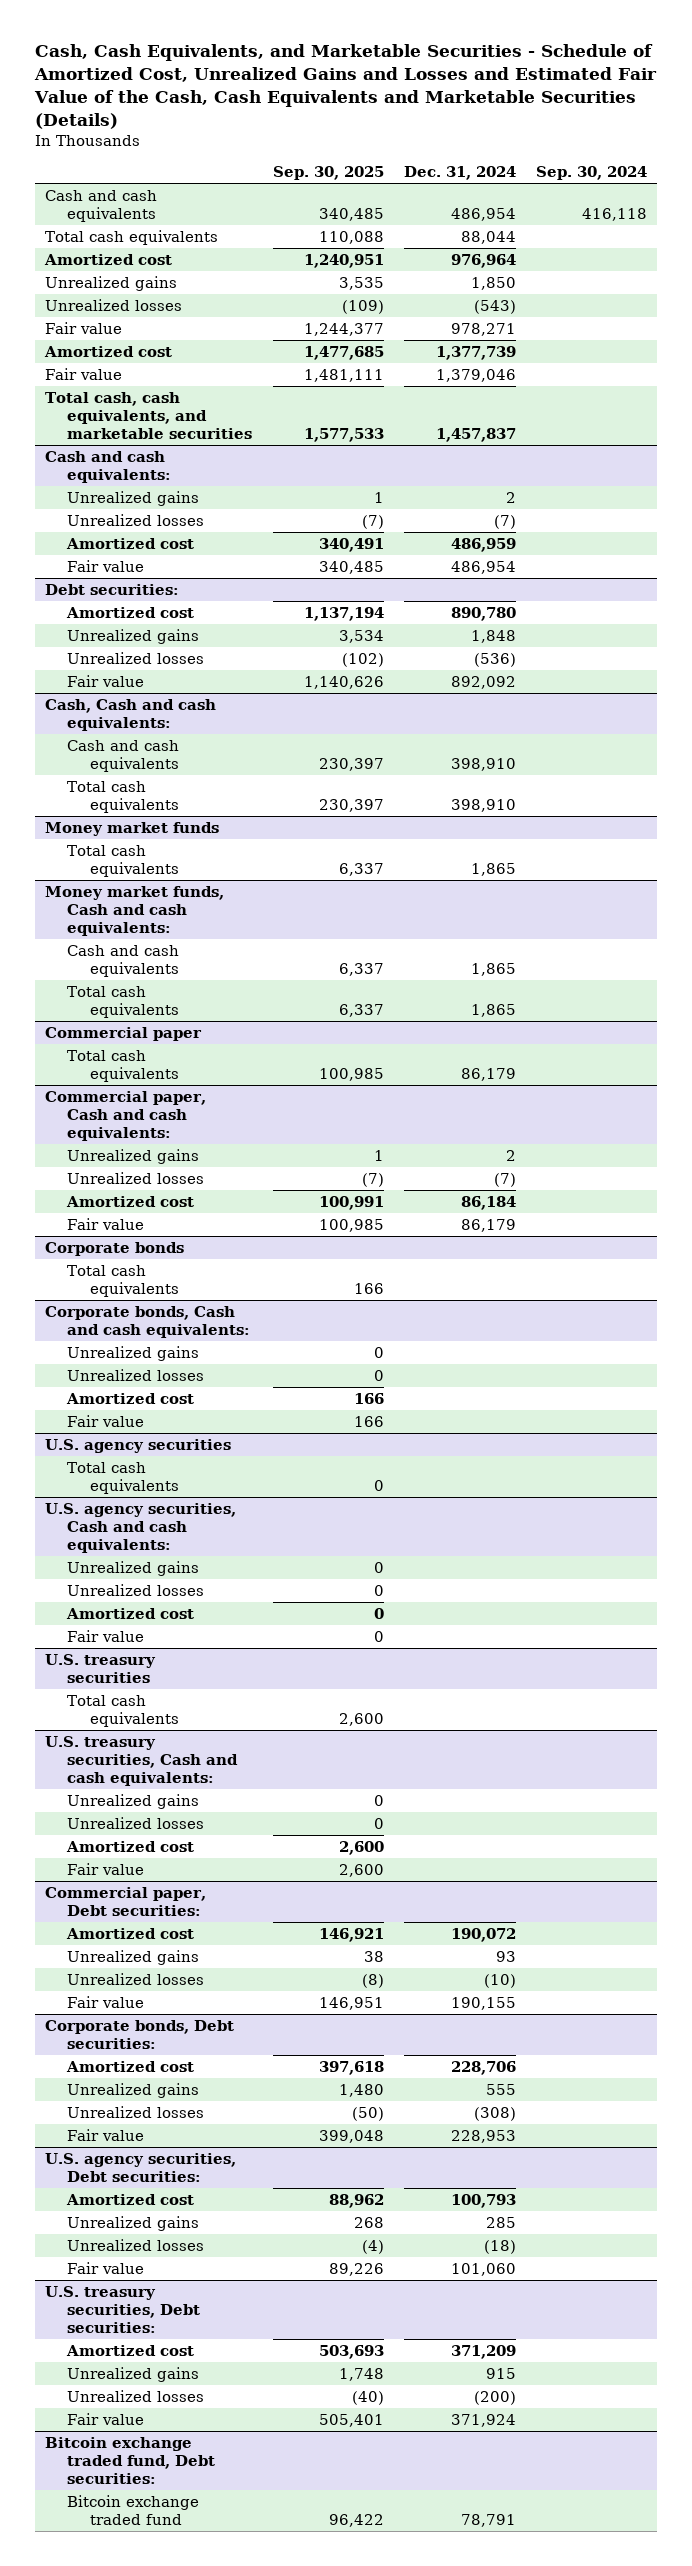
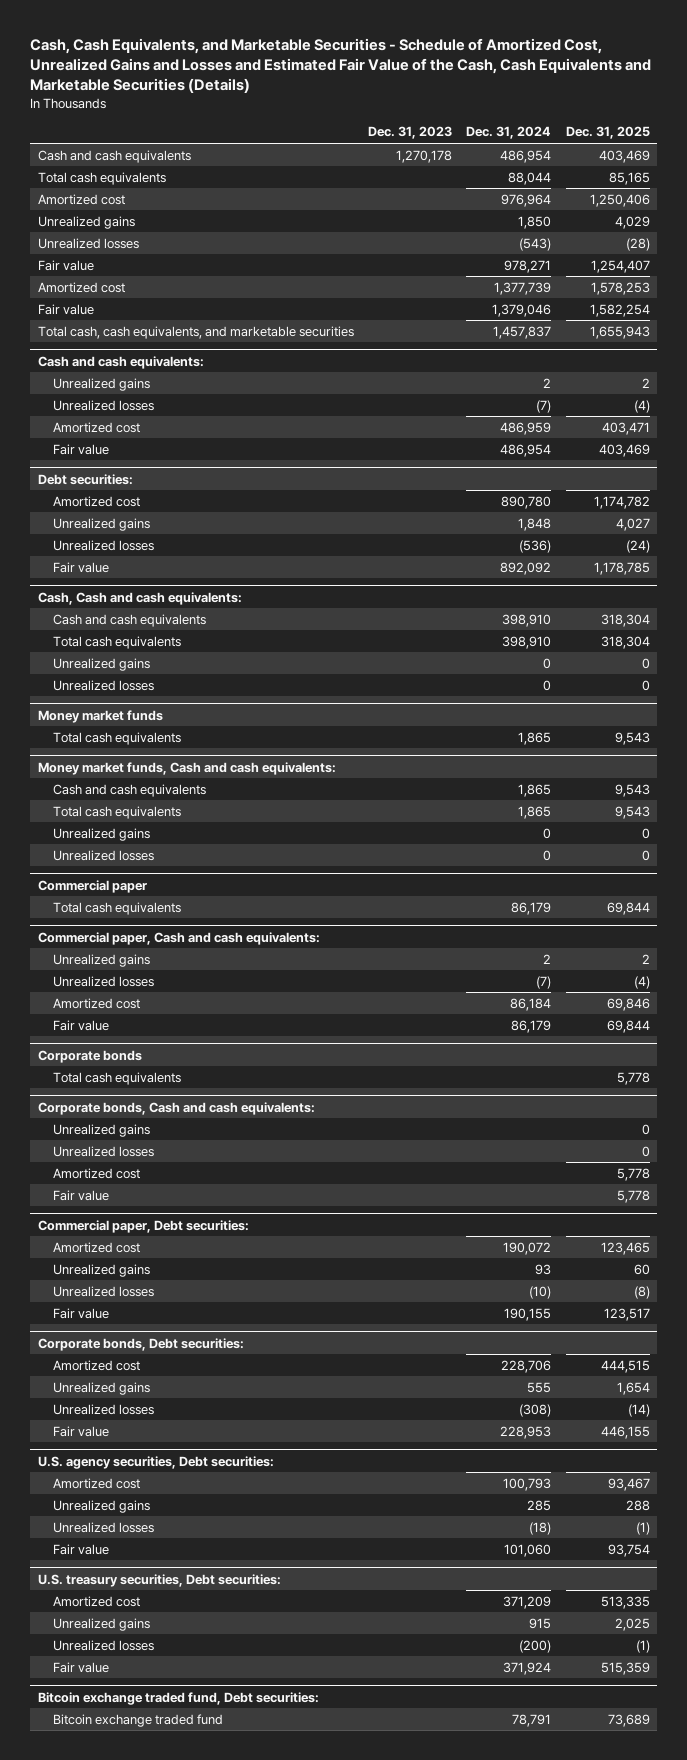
[272,166,384,181] Sep. 30, 2025 -> none
[536,166,648,181] Sep. 30, 2024 -> none
none -> [367,126,452,140] Dec. 31, 2023
none -> [565,126,650,140] Dec. 31, 2025
none -> [53,657,151,671] Unrealized gains
none -> [53,679,155,691] Unrealized losses
none -> [53,827,151,841] Unrealized gains
none -> [53,849,155,861] Unrealized losses
[44,1438,231,1453] U.S. agency securities -> none
[67,1461,180,1494] Total cash equivalents -> none
[44,1502,236,1553] U.S. agency securities, Cash and cash equivalents: -> none
[67,1560,200,1576] Unrealized gains -> none
[67,1583,205,1596] Unrealized losses -> none
[66,1607,195,1619] Amortized cost -> none
[67,1629,145,1642] Fair value -> none
[44,1653,156,1683] U.S. treasury securities -> none
[67,1694,180,1727] Total cash equivalents -> none
[44,1735,239,1786] U.S. treasury securities, Cash and cash equivalents: -> none
[67,1793,200,1809] Unrealized gains -> none
[67,1816,205,1829] Unrealized losses -> none
[66,1840,195,1852] Amortized cost -> none
[67,1862,145,1875] Fair value -> none

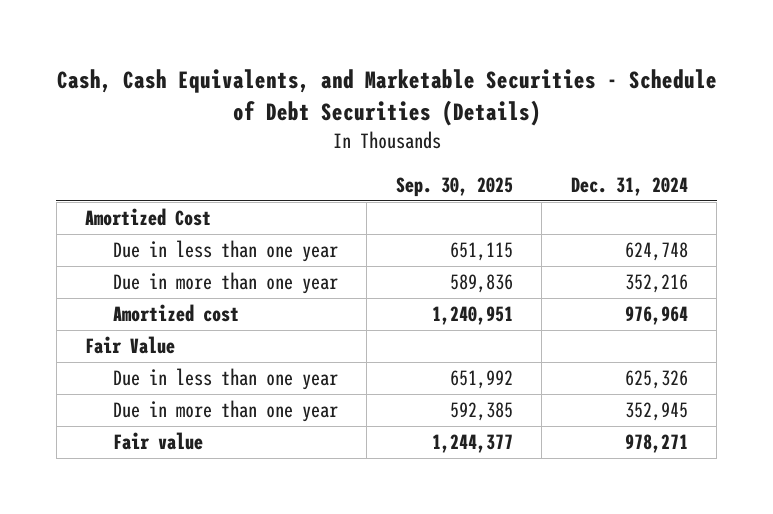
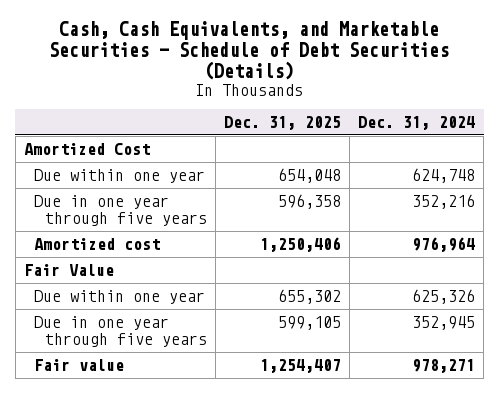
[395,176,513,197] Sep. 30, 2025 -> none
none -> [224,116,342,131] Dec. 31, 2025
[112,240,338,263] Due in less than one year -> [34,169,206,184] Due within one year
[112,272,338,295] Due in more than one year -> [34,195,207,226] Due in one year through five years
[112,368,338,391] Due in less than one year -> [34,290,206,305] Due within one year
[112,400,338,423] Due in more than one year -> [34,316,207,347] Due in one year through five years

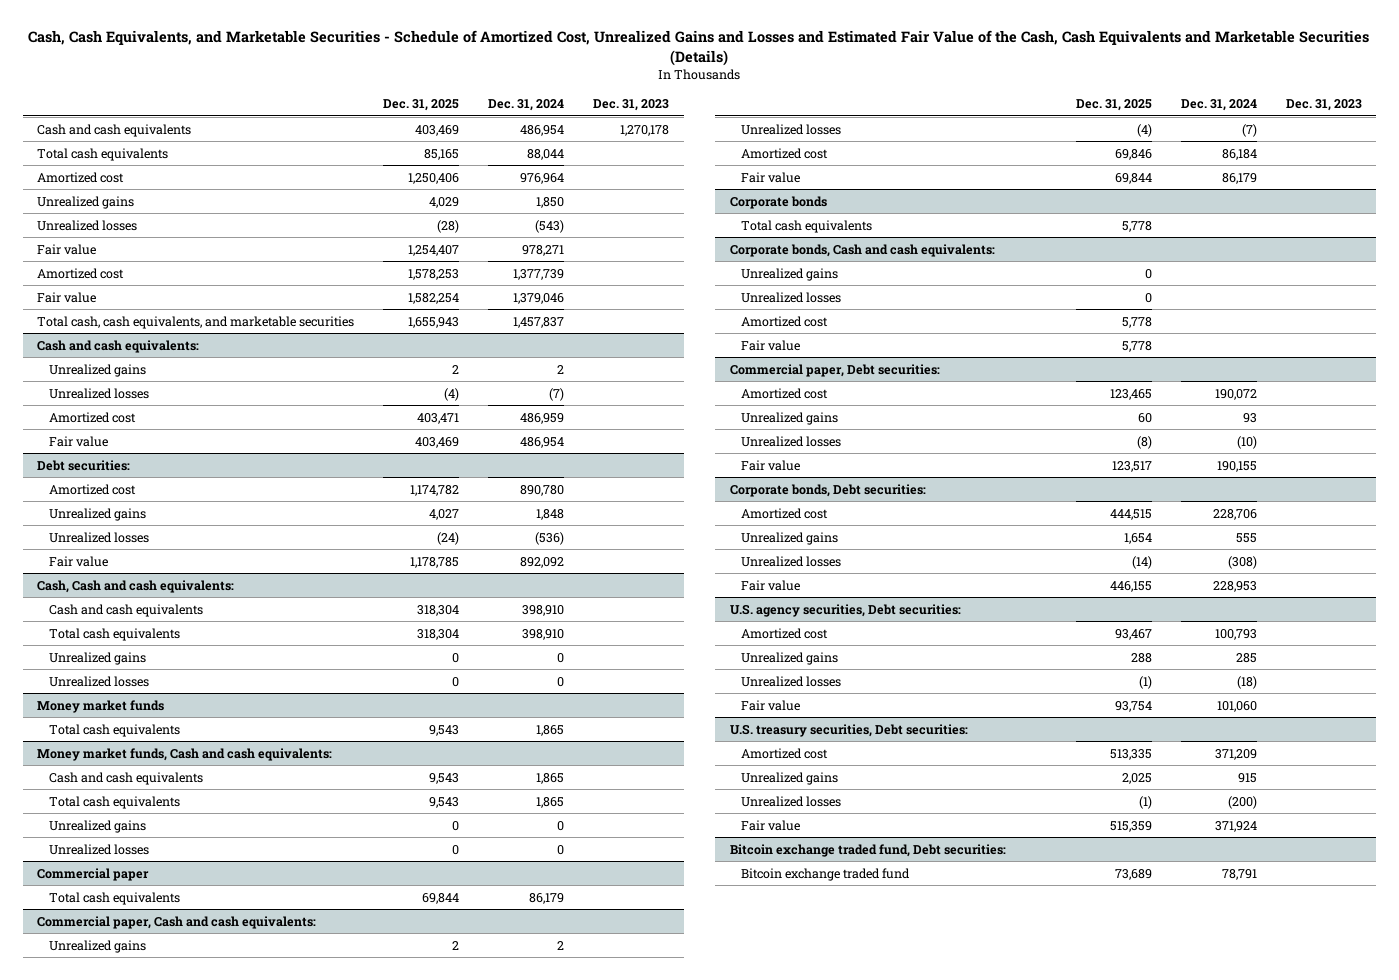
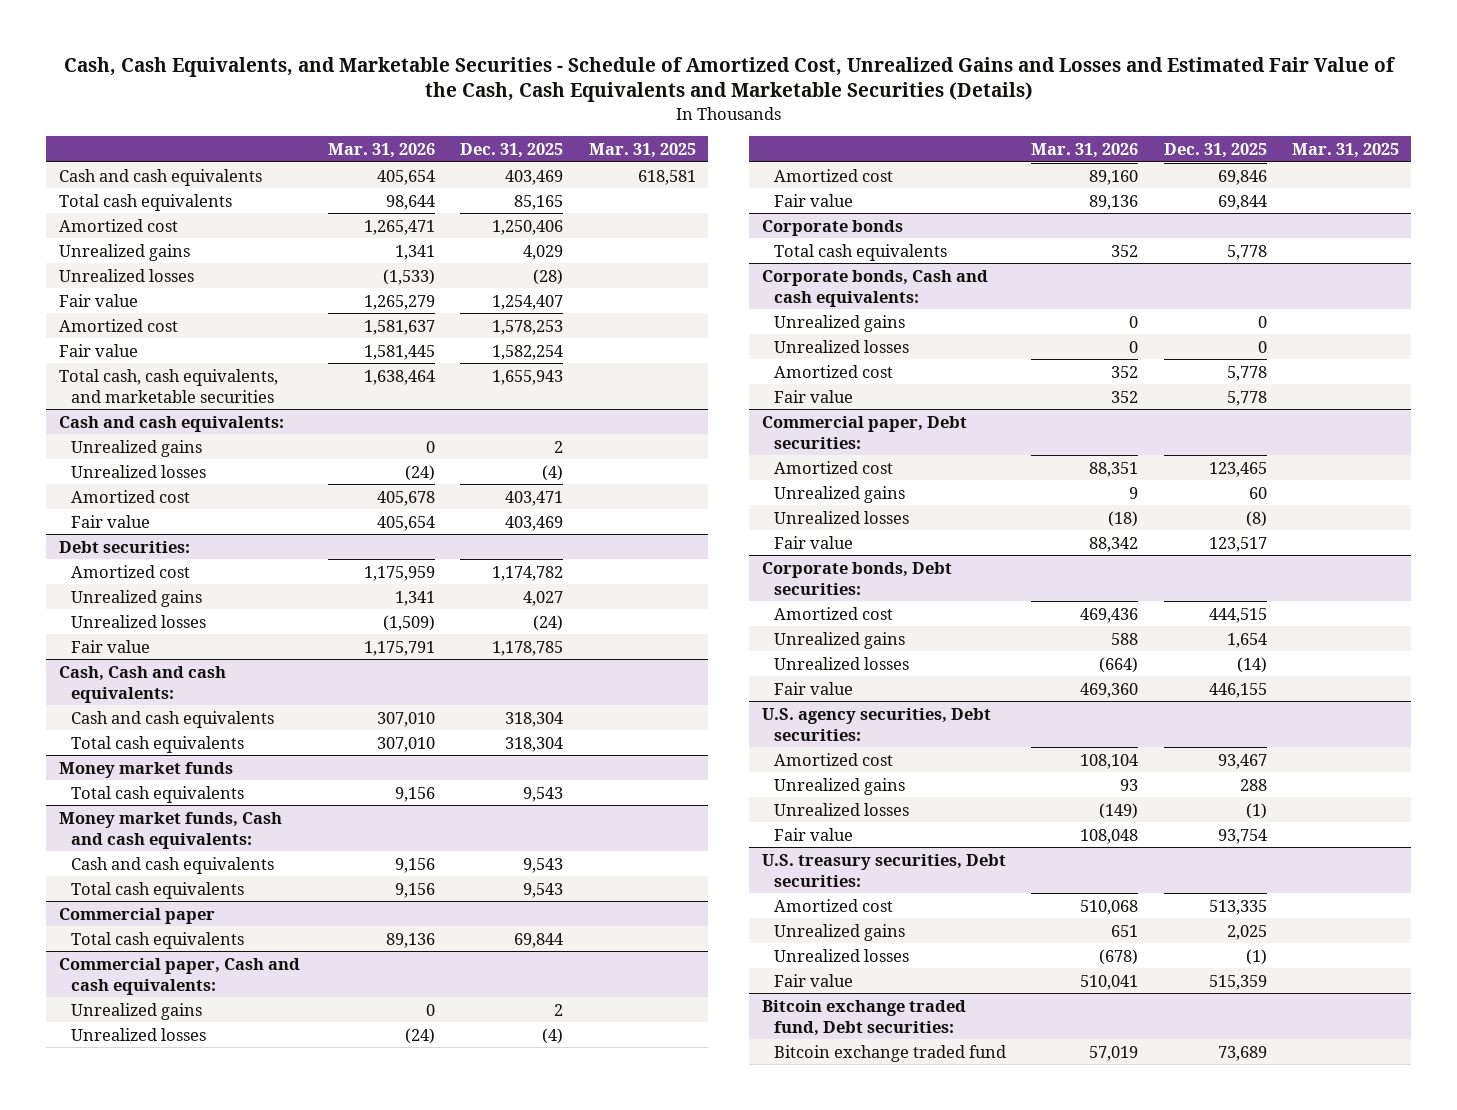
[488,98,565,111] Dec. 31, 2024 -> none
[593,98,670,111] Dec. 31, 2023 -> none
none -> [328,142,436,158] Mar. 31, 2026
none -> [588,142,696,158] Mar. 31, 2025
[48,651,146,665] Unrealized gains -> none
[48,675,149,687] Unrealized losses -> none
[48,819,146,833] Unrealized gains -> none
[48,843,149,855] Unrealized losses -> none

